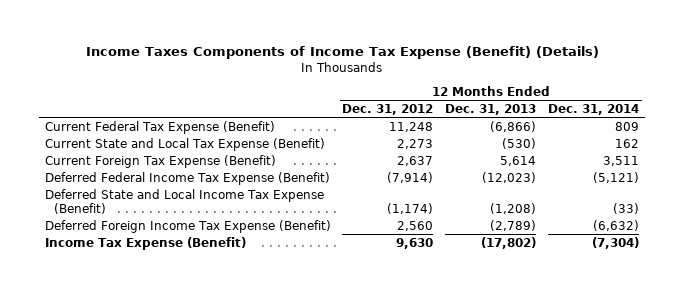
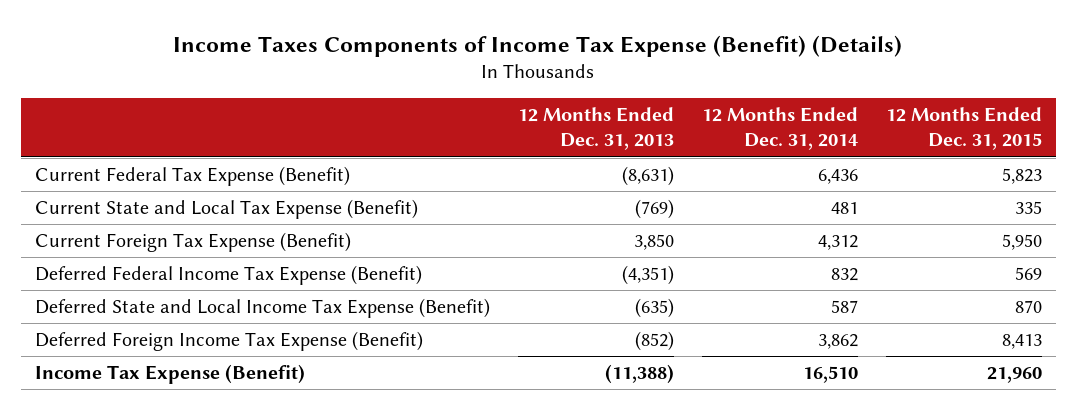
[342,104,434,116] Dec. 31, 2012 -> none
none -> [885,107,1042,151] 12 Months Ended Dec. 31, 2015
[490,120,537,132] (6,866) -> [621,166,674,187] (8,631)
[615,121,640,131] 809 -> [817,169,858,185] 6,436
[502,137,537,149] (530) -> [634,199,674,220] (769)
[615,138,640,148] 162 -> [830,202,858,215] 481
[500,155,537,166] 5,614 -> [633,234,674,251] 3,850
[603,155,640,166] 3,511 -> [817,235,858,251] 4,312
[482,171,537,183] (12,023) -> [621,265,674,286] (4,351)
[593,171,640,183] (5,121) -> [830,268,858,282] 832
[490,202,537,214] (1,208) -> [634,298,674,319] (635)
[613,202,640,214] (33) -> [830,300,858,314] 587
[490,219,537,231] (2,789) -> [634,331,674,352] (852)
[593,219,640,231] (6,632) -> [817,334,858,350] 3,862
[481,236,537,249] (17,802) -> [604,364,674,385] (11,388)
[592,236,640,249] (7,304) -> [802,366,858,384] 16,510

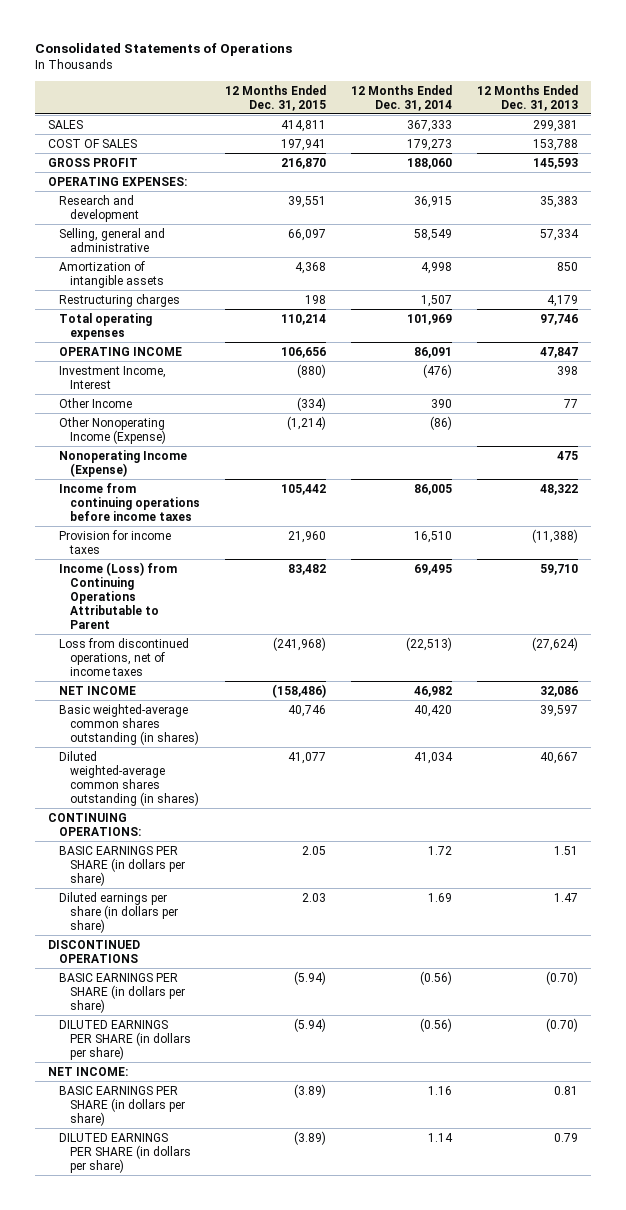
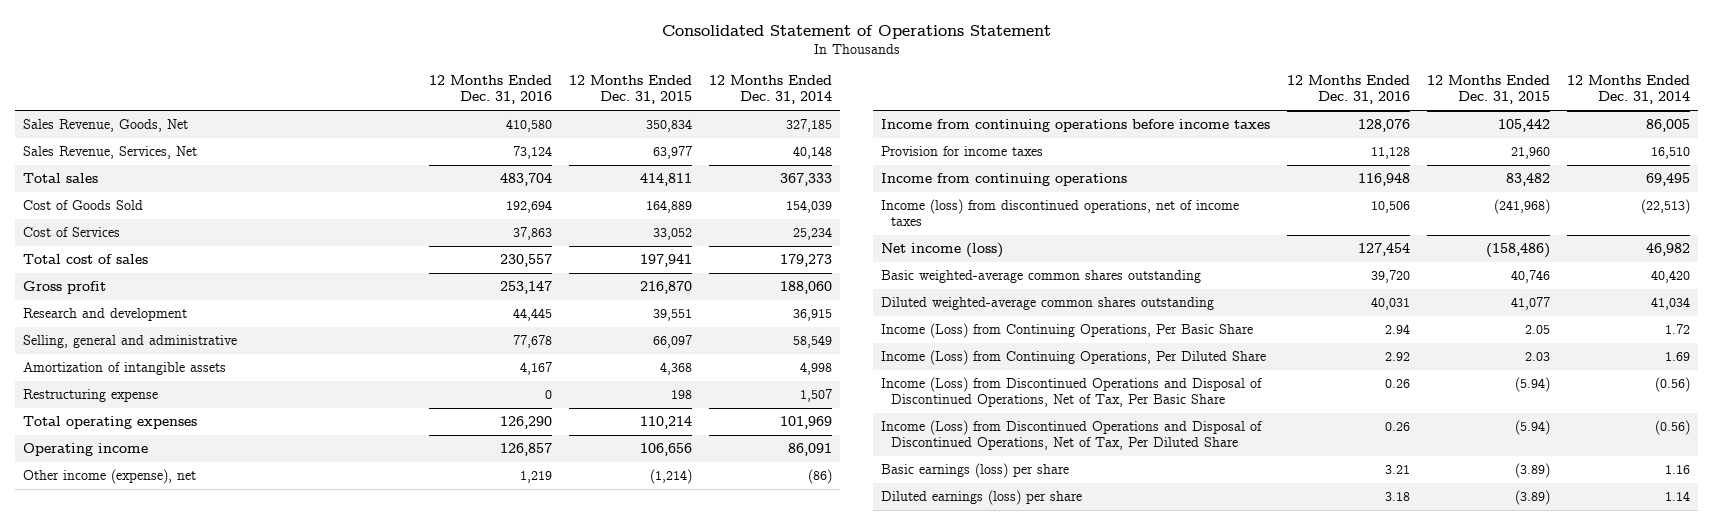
[35,43,293,57] Consolidated Statements of Operations -> [661,24,1051,39] Consolidated Statement of Operations Statement
[476,84,578,111] 12 Months Ended Dec. 31, 2013 -> none
none -> [429,74,553,105] 12 Months Ended Dec. 31, 2016
[47,176,187,186] OPERATING EXPENSES: -> none
none -> [23,119,189,133] Sales Revenue, Goods, Net
none -> [23,146,198,160] Sales Revenue, Services, Net
[47,119,83,129] SALES -> [23,173,99,184] Total sales
none -> [23,200,144,211] Cost of Goods Sold
none -> [23,227,121,238] Cost of Services
[47,138,137,148] COST OF SALES -> [23,254,149,265] Total cost of sales
[47,157,138,167] GROSS PROFIT -> [23,281,107,295] Gross profit
[58,293,180,307] Restructuring charges -> [23,389,159,403] Restructuring expense
[58,365,166,389] Investment Income, Interest -> none
[58,397,132,408] Other Income -> none
[58,449,187,477] Nonoperating Income (Expense) -> none
[58,346,182,356] OPERATING INCOME -> [23,443,149,457] Operating income
[58,416,166,444] Other Nonoperating Income (Expense) -> [23,469,197,485] Other income (expense), net
[47,812,141,836] CONTINUING OPERATIONS: -> none
[47,939,140,963] DISCONTINUED OPERATIONS -> none
[47,1066,128,1076] NET INCOME: -> none
[58,561,177,629] Income (Loss) from Continuing Operations Attributable to Parent -> [881,173,1128,187] Income from continuing operations
[58,637,189,676] Loss from discontinued operations, net of income taxes -> [881,199,1240,227] Income (loss) from discontinued operations, net of income taxes
[58,685,136,695] NET INCOME -> [881,243,1004,259] Net income (loss)
[58,703,199,745] Basic weighted-average common shares outstanding (in shares) -> [881,270,1202,284] Basic weighted-average common shares outstanding
[58,750,199,806] Diluted weighted-average common shares outstanding (in shares) -> [881,297,1215,311] Diluted weighted-average common shares outstanding
[58,845,185,886] BASIC EARNINGS PER SHARE (in dollars per share) -> [881,323,1254,339] Income (Loss) from Continuing Operations, Per Basic Share
[58,891,178,933] Diluted earnings per share (in dollars per share) -> [881,350,1267,366] Income (Loss) from Continuing Operations, Per Diluted Share
[58,972,185,1013] BASIC EARNINGS PER SHARE (in dollars per share) -> [881,377,1263,408] Income (Loss) from Discontinued Operations and Disposal of Discontinued Operations, Net of Tax, Per Basic Share
[58,1019,191,1060] DILUTED EARNINGS PER SHARE (in dollars per share) -> [881,420,1263,451] Income (Loss) from Discontinued Operations and Disposal of Discontinued Operations, Net of Tax, Per Diluted Share
[58,1085,185,1126] BASIC EARNINGS PER SHARE (in dollars per share) -> [881,463,1070,479] Basic earnings (loss) per share
[58,1132,191,1173] DILUTED EARNINGS PER SHARE (in dollars per share) -> [881,490,1083,506] Diluted earnings (loss) per share

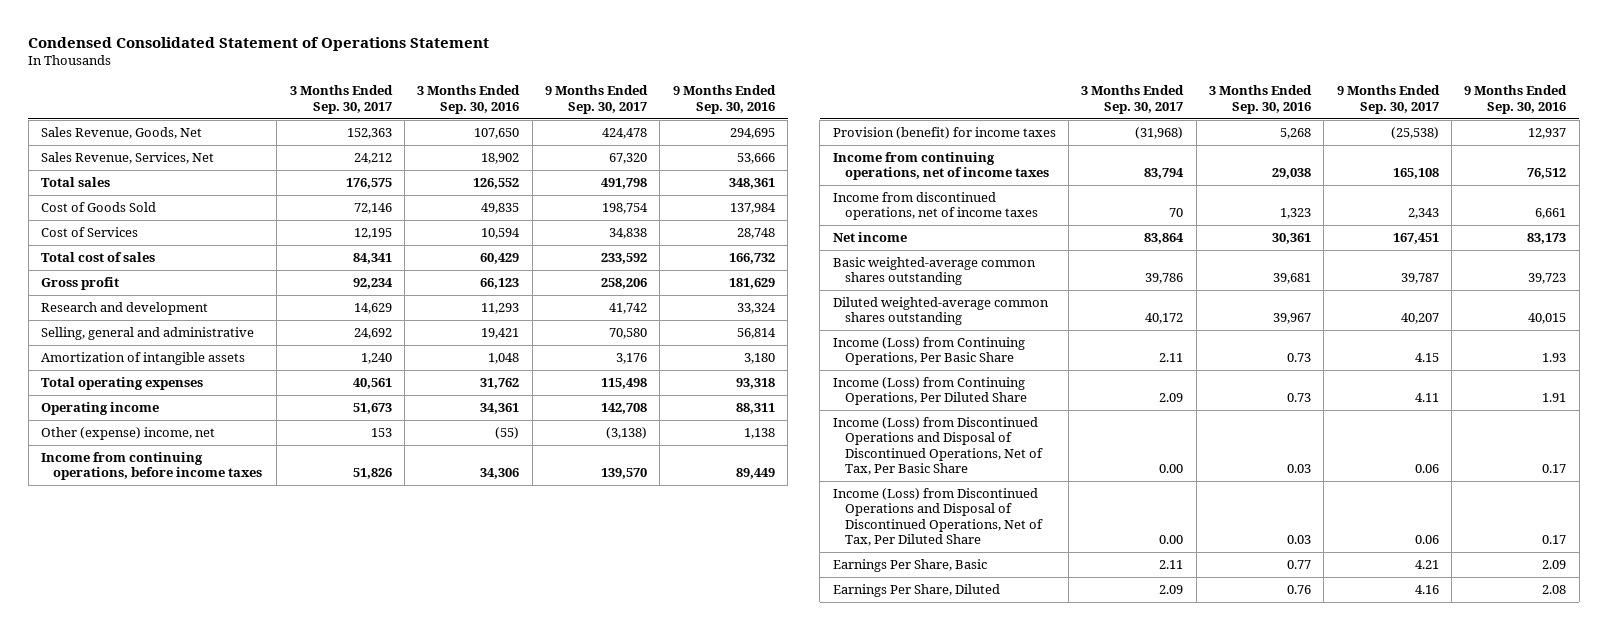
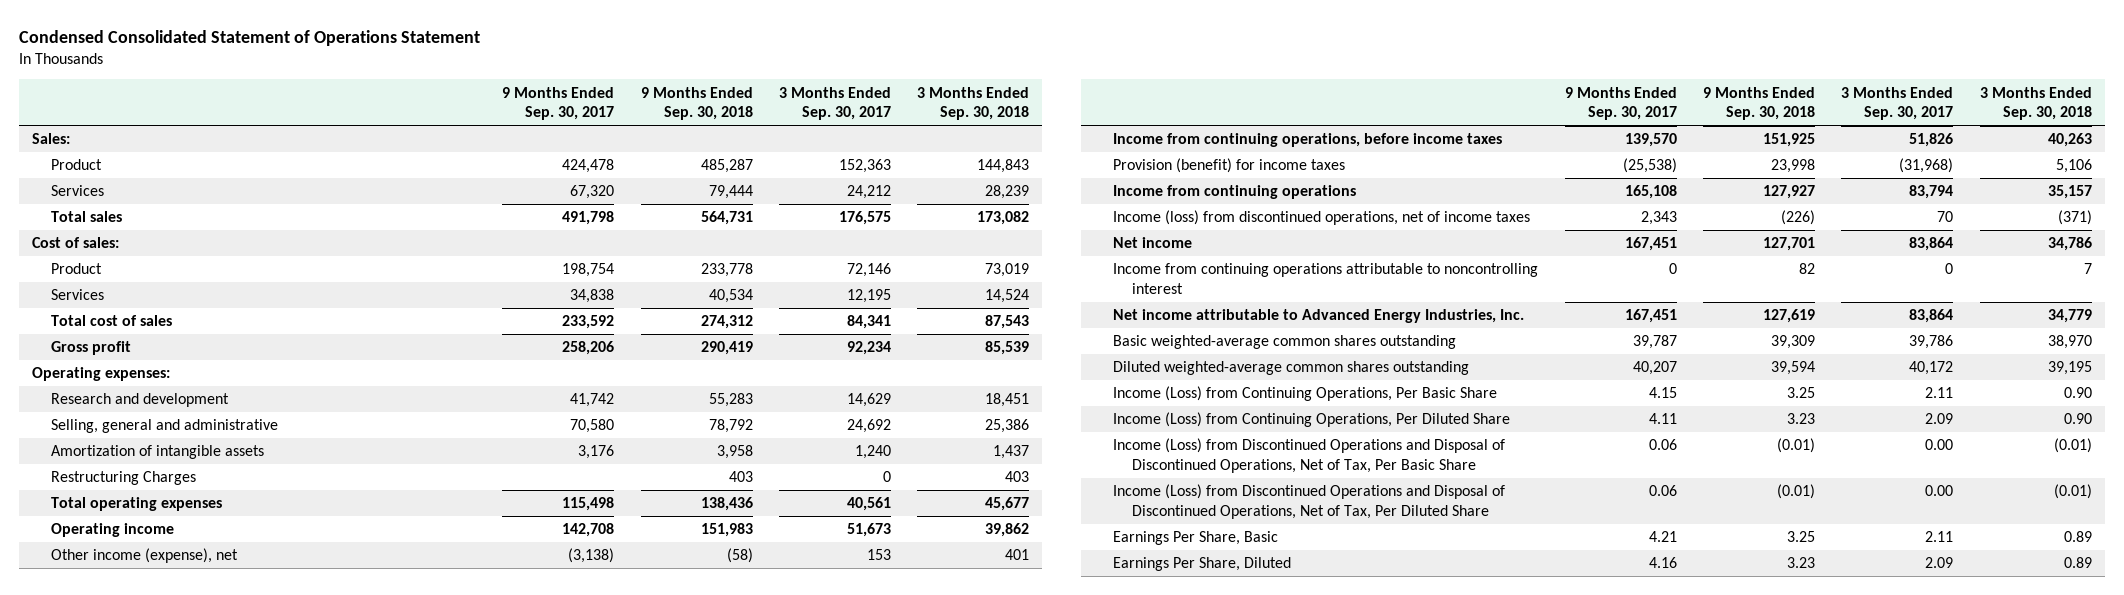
[417,85,521,114] 3 Months Ended Sep. 30, 2016 -> none
[672,85,776,114] 9 Months Ended Sep. 30, 2016 -> none
none -> [640,86,753,121] 9 Months Ended Sep. 30, 2018
none -> [917,86,1030,121] 3 Months Ended Sep. 30, 2018
none -> [31,133,70,145] Sales:
[40,127,202,140] Sales Revenue, Goods, Net -> [50,159,102,171] Product
[40,152,214,165] Sales Revenue, Services, Net -> [50,185,104,197] Services
none -> [31,237,119,249] Cost of sales:
[40,202,156,213] Cost of Goods Sold -> [50,263,102,275] Product
[40,227,138,238] Cost of Services -> [50,289,104,301] Services
none -> [31,367,170,382] Operating expenses:
none -> [50,471,196,486] Restructuring Charges
[40,427,215,441] Other (expense) income, net -> [50,548,238,564] Other income (expense), net
[832,152,1050,181] Income from continuing operations, net of income taxes -> [1113,185,1357,200] Income from continuing operations
[832,192,1039,221] Income from discontinued operations, net of income taxes -> [1113,210,1531,226] Income (loss) from discontinued operations, net of income taxes
none -> [1113,263,1539,294] Income from continuing operations attributable to noncontrolling interest
none -> [1113,309,1525,324] Net income attributable to Advanced Energy Industries, Inc.

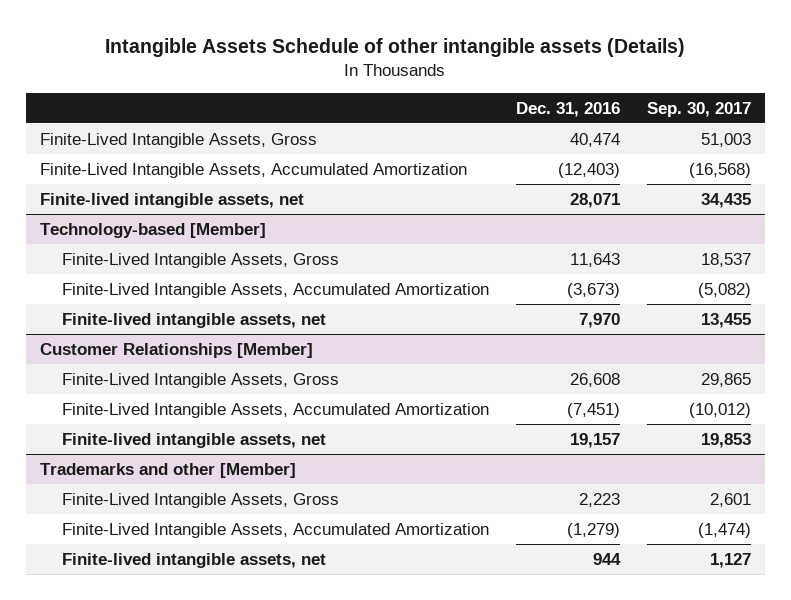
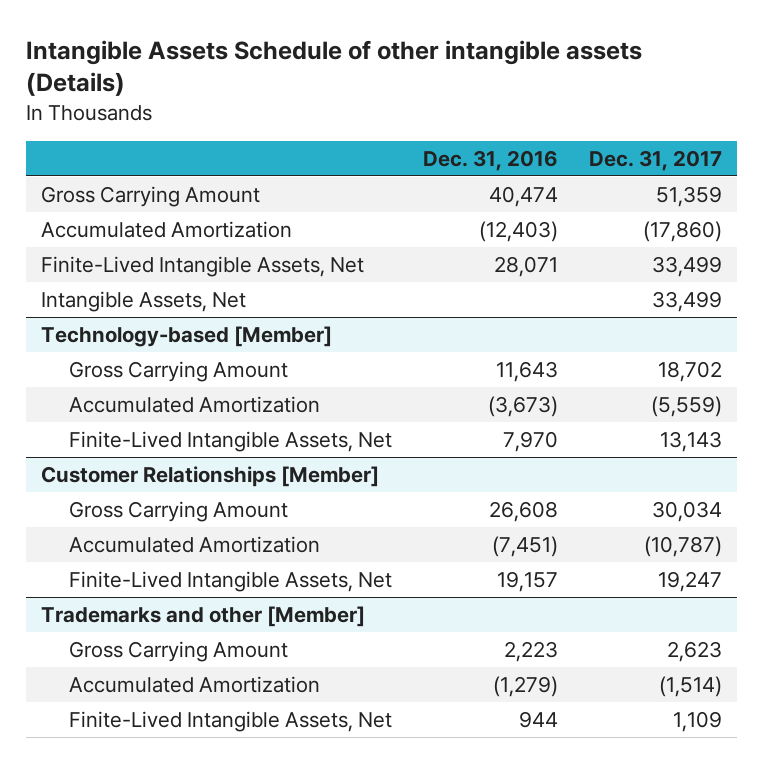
[647,101,752,117] Sep. 30, 2017 -> none
none -> [588,149,722,171] Dec. 31, 2017
[39,132,317,148] Finite-Lived Intangible Assets, Gross -> [41,185,261,207] Gross Carrying Amount
[39,162,467,178] Finite-Lived Intangible Assets, Accumulated Amortization -> [41,220,293,238] Accumulated Amortization
[39,192,304,208] Finite-lived intangible assets, net -> [41,255,365,277] Finite-Lived Intangible Assets, Net
none -> [41,290,247,312] Intangible Assets, Net
[61,252,339,268] Finite-Lived Intangible Assets, Gross -> [68,360,288,382] Gross Carrying Amount
[61,282,489,298] Finite-Lived Intangible Assets, Accumulated Amortization -> [68,395,320,413] Accumulated Amortization
[61,312,326,328] Finite-lived intangible assets, net -> [68,430,392,452] Finite-Lived Intangible Assets, Net
[61,372,339,388] Finite-Lived Intangible Assets, Gross -> [68,500,288,522] Gross Carrying Amount
[61,402,489,418] Finite-Lived Intangible Assets, Accumulated Amortization -> [68,535,320,553] Accumulated Amortization
[61,432,326,448] Finite-lived intangible assets, net -> [68,570,392,592] Finite-Lived Intangible Assets, Net
[61,492,339,508] Finite-Lived Intangible Assets, Gross -> [68,640,288,662] Gross Carrying Amount
[61,522,489,538] Finite-Lived Intangible Assets, Accumulated Amortization -> [68,675,320,693] Accumulated Amortization
[61,552,326,568] Finite-lived intangible assets, net -> [68,710,392,732] Finite-Lived Intangible Assets, Net

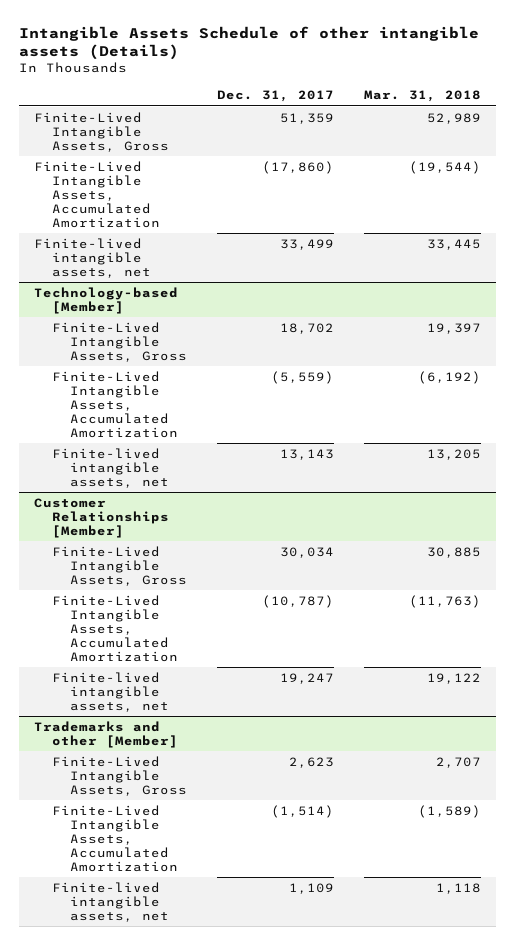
[422,149,558,171] Dec. 31, 2016 -> none
none -> [363,90,481,103] Mar. 31, 2018
[41,290,247,312] Intangible Assets, Net -> none
[41,185,261,207] Gross Carrying Amount -> [33,111,169,152] Finite-Lived Intangible Assets, Gross
[41,220,293,238] Accumulated Amortization -> [33,160,160,228] Finite-Lived Intangible Assets, Accumulated Amortization
[41,255,365,277] Finite-Lived Intangible Assets, Net -> [33,237,151,278] Finite-lived intangible assets, net
[68,360,288,382] Gross Carrying Amount -> [51,321,187,362] Finite-Lived Intangible Assets, Gross
[68,395,320,413] Accumulated Amortization -> [51,370,178,438] Finite-Lived Intangible Assets, Accumulated Amortization
[68,430,392,452] Finite-Lived Intangible Assets, Net -> [51,447,169,488] Finite-lived intangible assets, net
[68,500,288,522] Gross Carrying Amount -> [51,545,187,586] Finite-Lived Intangible Assets, Gross
[68,535,320,553] Accumulated Amortization -> [51,594,178,662] Finite-Lived Intangible Assets, Accumulated Amortization
[68,570,392,592] Finite-Lived Intangible Assets, Net -> [51,671,169,712] Finite-lived intangible assets, net
[68,640,288,662] Gross Carrying Amount -> [51,755,187,796] Finite-Lived Intangible Assets, Gross
[68,675,320,693] Accumulated Amortization -> [51,804,178,872] Finite-Lived Intangible Assets, Accumulated Amortization
[68,710,392,732] Finite-Lived Intangible Assets, Net -> [51,881,169,922] Finite-lived intangible assets, net

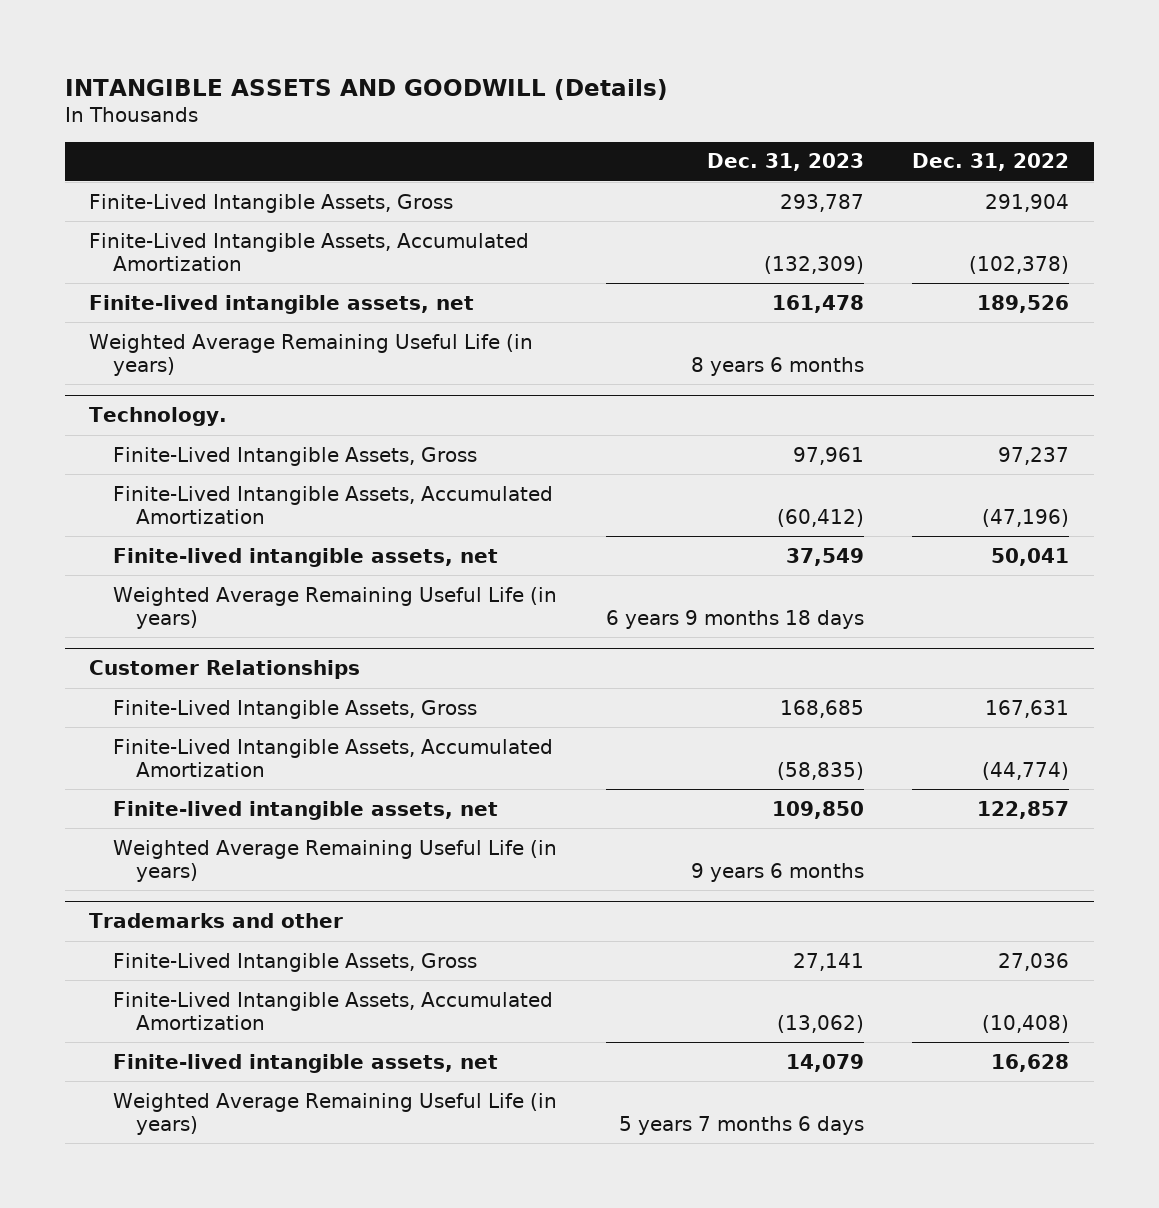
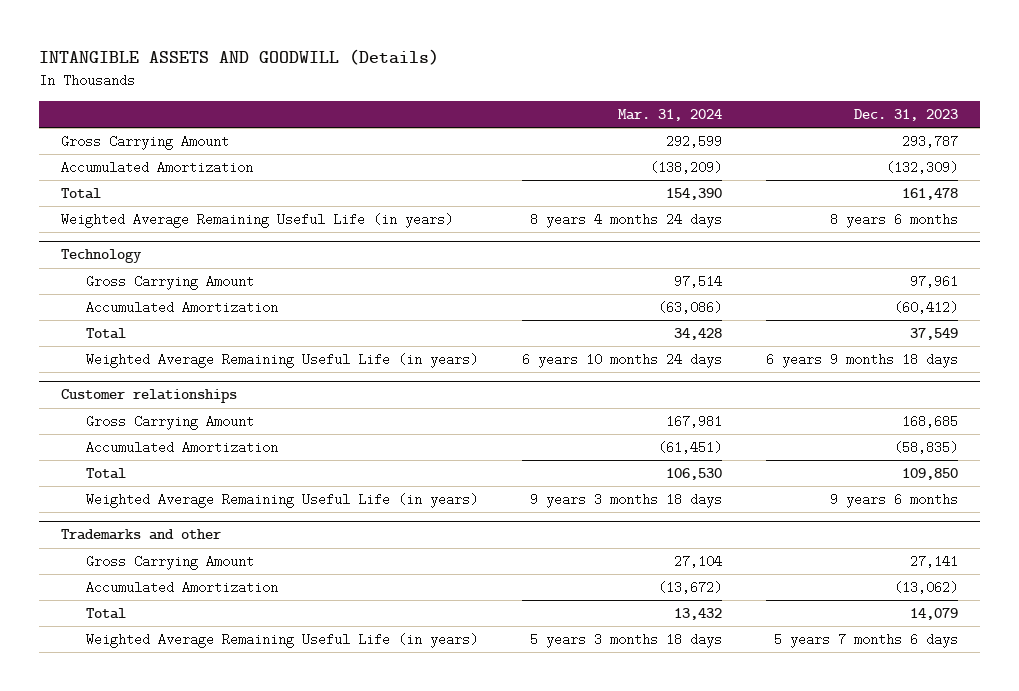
[912,153,1070,172] Dec. 31, 2022 -> none
none -> [617,108,722,121] Mar. 31, 2024
[89,193,454,213] Finite-Lived Intangible Assets, Gross -> [60,134,229,150] Gross Carrying Amount
[89,232,530,272] Finite-Lived Intangible Assets, Accumulated Amortization -> [60,160,253,174] Accumulated Amortization
[89,294,475,314] Finite-lived intangible assets, net -> [60,187,101,199] Total
[89,407,228,427] Technology. -> [60,249,142,264] Technology
[112,446,477,466] Finite-Lived Intangible Assets, Gross -> [85,274,254,290] Gross Carrying Amount
[112,485,553,525] Finite-Lived Intangible Assets, Accumulated Amortization -> [85,300,278,314] Accumulated Amortization
[112,547,498,567] Finite-lived intangible assets, net -> [85,327,126,339] Total
[89,660,361,680] Customer Relationships -> [60,389,237,404] Customer relationships
[112,699,477,719] Finite-Lived Intangible Assets, Gross -> [85,414,254,430] Gross Carrying Amount
[112,738,553,778] Finite-Lived Intangible Assets, Accumulated Amortization -> [85,440,278,454] Accumulated Amortization
[112,800,498,820] Finite-lived intangible assets, net -> [85,467,126,479] Total
[112,952,477,972] Finite-Lived Intangible Assets, Gross -> [85,554,254,570] Gross Carrying Amount
[112,991,553,1031] Finite-Lived Intangible Assets, Accumulated Amortization -> [85,580,278,594] Accumulated Amortization
[112,1053,498,1073] Finite-lived intangible assets, net -> [85,607,126,619] Total

